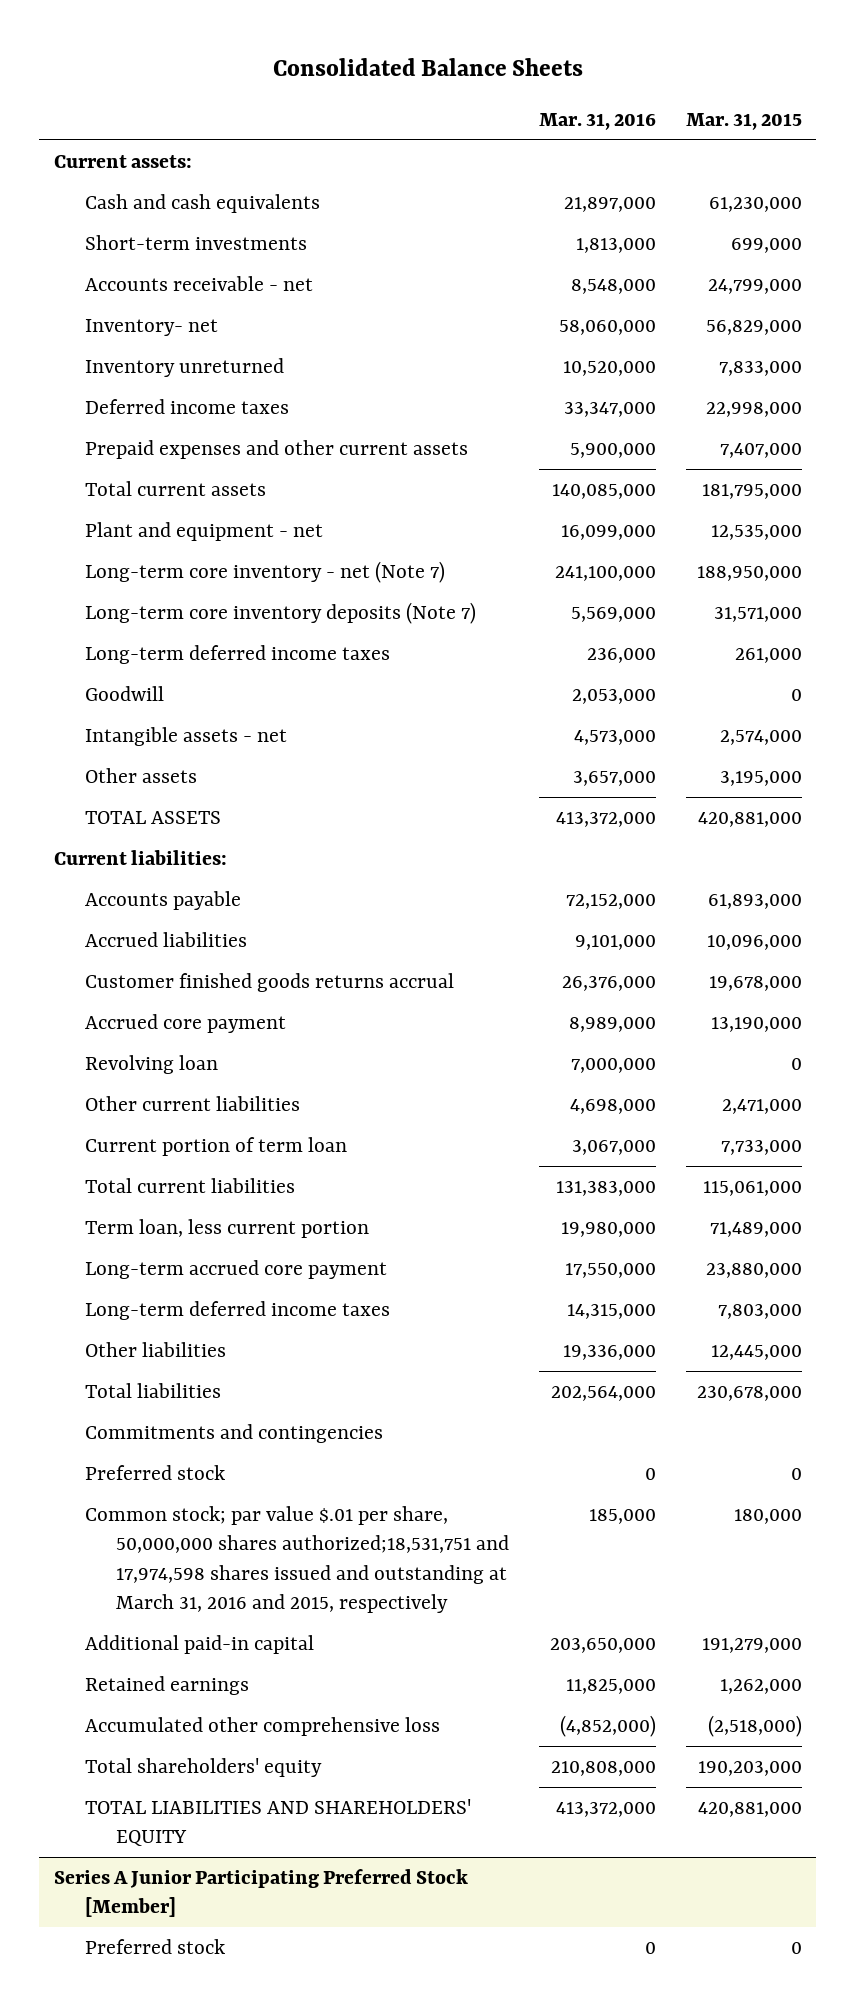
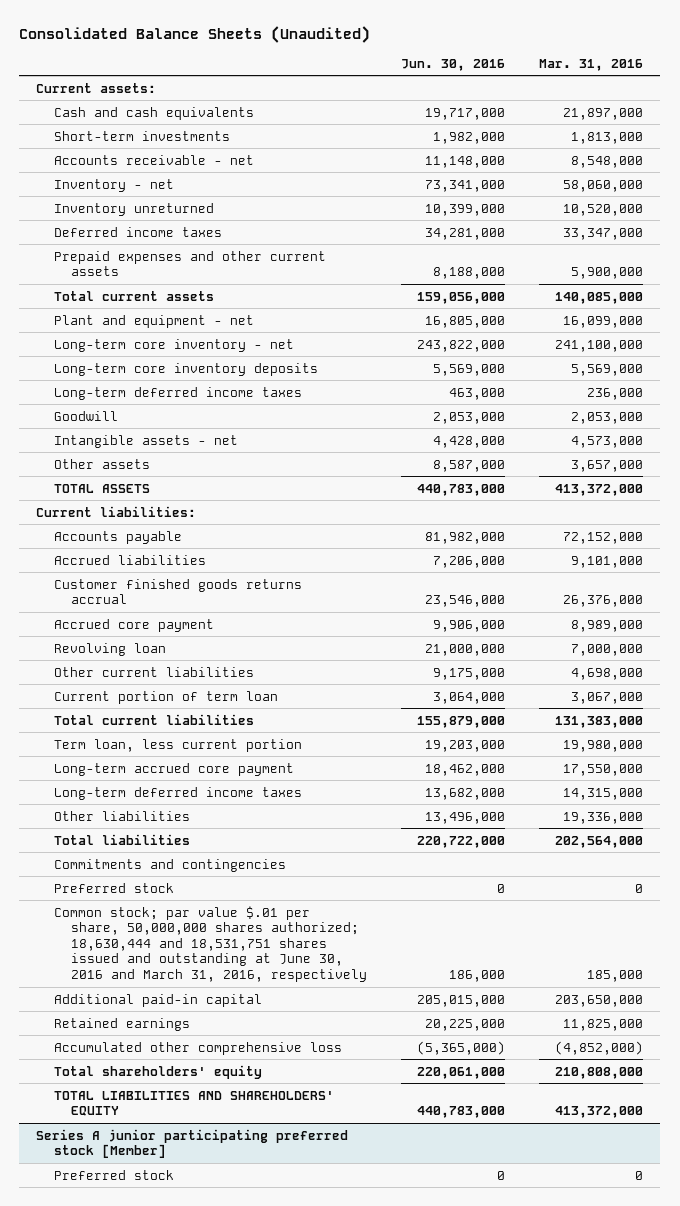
[272,57,583,76] Consolidated Balance Sheets -> [19,25,371,43] Consolidated Balance Sheets (Unaudited)
[685,112,802,130] Mar. 31, 2015 -> none
none -> [401,58,506,71] Jun. 30, 2016
[85,319,219,337] Inventory- net -> [53,178,174,192] Inventory - net
[85,561,446,584] Long-term core inventory - net (Note 7) -> [53,338,294,352] Long-term core inventory - net
[85,602,477,625] Long-term core inventory deposits (Note 7) -> [53,362,318,376] Long-term core inventory deposits
[85,1506,510,1613] Common stock; par value $.01 per share, 50,000,000 shares authorized;18,531,751 and 17,974,598 shares issued and outstanding at March 31, 2016 and 2015, respectively -> [53,905,368,982] Common stock; par value $.01 per share, 50,000,000 shares authorized; 18,630,444 and 18,531,751 shares issued and outstanding at June 30, 2016 and March 31, 2016, respectively
[54,1869,469,1918] Series A Junior Participating Preferred Stock [Member] -> [36,1128,349,1159] Series A junior participating preferred stock [Member]

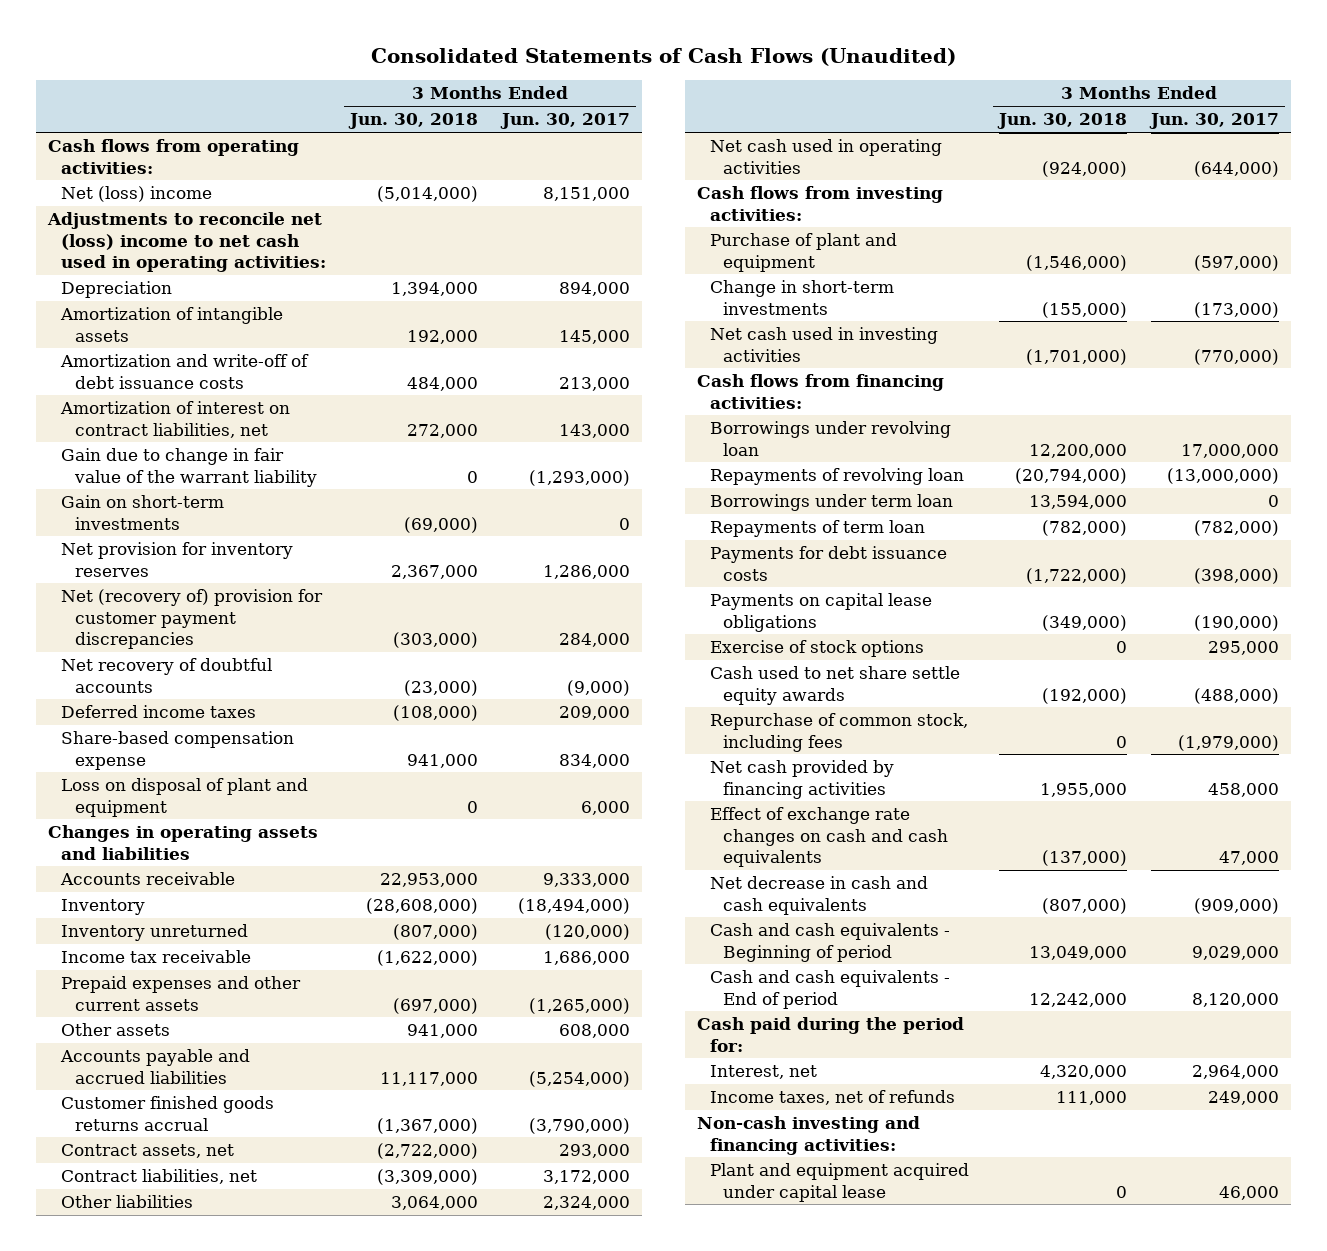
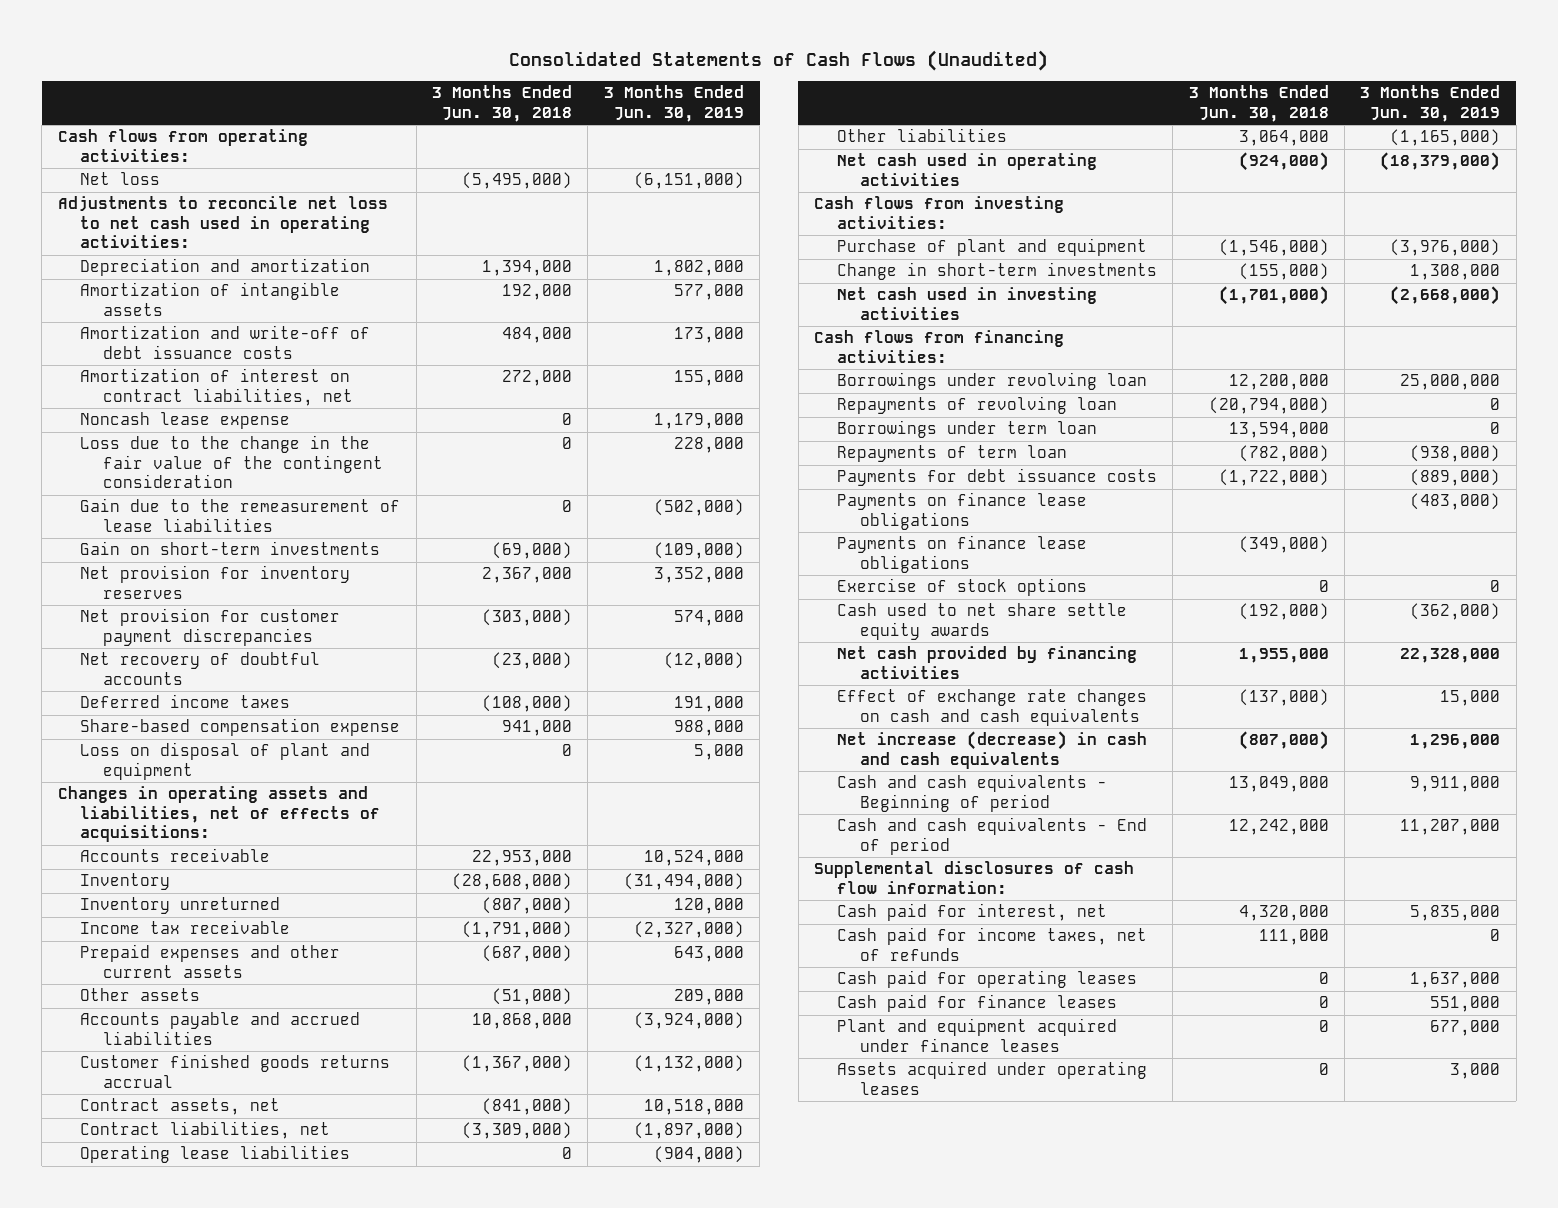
[500,113,631,130] Jun. 30, 2017 -> none
none -> [603,85,744,122] 3 Months Ended Jun. 30, 2019
[61,186,213,203] Net (loss) income -> [80,172,161,186] Net loss
[377,186,479,203] (5,014,000) -> [462,172,573,190] (5,495,000)
[47,212,327,272] Adjustments to reconcile net (loss) income to net cash used in operating activities: -> [57,196,388,249] Adjustments to reconcile net loss to net cash used in operating activities:
[61,281,173,299] Depreciation -> [80,258,371,277] Depreciation and amortization
none -> [80,412,291,430] Noncash lease expense
[61,448,317,487] Gain due to change in fair value of the warrant liability -> [80,435,384,489] Loss due to the change in the fair value of the contingent consideration
none -> [80,498,401,532] Gain due to the remeasurement of lease liabilities
[61,589,324,649] Net (recovery of) provision for customer payment discrepancies -> [80,608,341,646] Net provision for customer payment discrepancies
[48,825,319,860] Changes in operating assets and liabilities -> [57,786,381,843] Changes in operating assets and liabilities, net of effects of acquisitions:
[377,950,479,967] (1,622,000) -> [462,921,573,939] (1,791,000)
[393,997,479,1014] (697,000) -> [482,945,573,963] (687,000)
[407,1024,479,1039] 941,000 -> [492,988,573,1006] (51,000)
[380,1071,479,1086] 11,117,000 -> [472,1013,573,1030] 10,868,000
[377,1143,479,1160] (2,722,000) -> [482,1098,573,1116] (841,000)
none -> [80,1145,351,1164] Operating lease liabilities
none -> [837,492,1088,530] Payments on finance lease obligations
[710,593,933,632] Payments on capital lease obligations -> [837,535,1088,573] Payments on finance lease obligations
[710,713,969,752] Repurchase of common stock, including fees -> none
[710,876,929,915] Net decrease in cash and cash equivalents -> [837,731,1148,769] Net increase (decrease) in cash and cash equivalents
[697,1017,965,1052] Cash paid during the period for: -> none
[697,1116,921,1155] Non-cash investing and financing activities: -> none
none -> [814,861,1135,894] Supplemental disclosures of cash flow information:
[710,1065,818,1080] Interest, net -> [837,903,1108,922] Cash paid for interest, net
[710,1090,956,1106] Income taxes, net of refunds -> [837,927,1148,961] Cash paid for income taxes, net of refunds
none -> [837,970,1138,989] Cash paid for operating leases
none -> [837,994,1118,1013] Cash paid for finance leases
[710,1163,970,1202] Plant and equipment acquired under capital lease -> [837,1018,1118,1052] Plant and equipment acquired under finance leases
none -> [837,1061,1148,1095] Assets acquired under operating leases

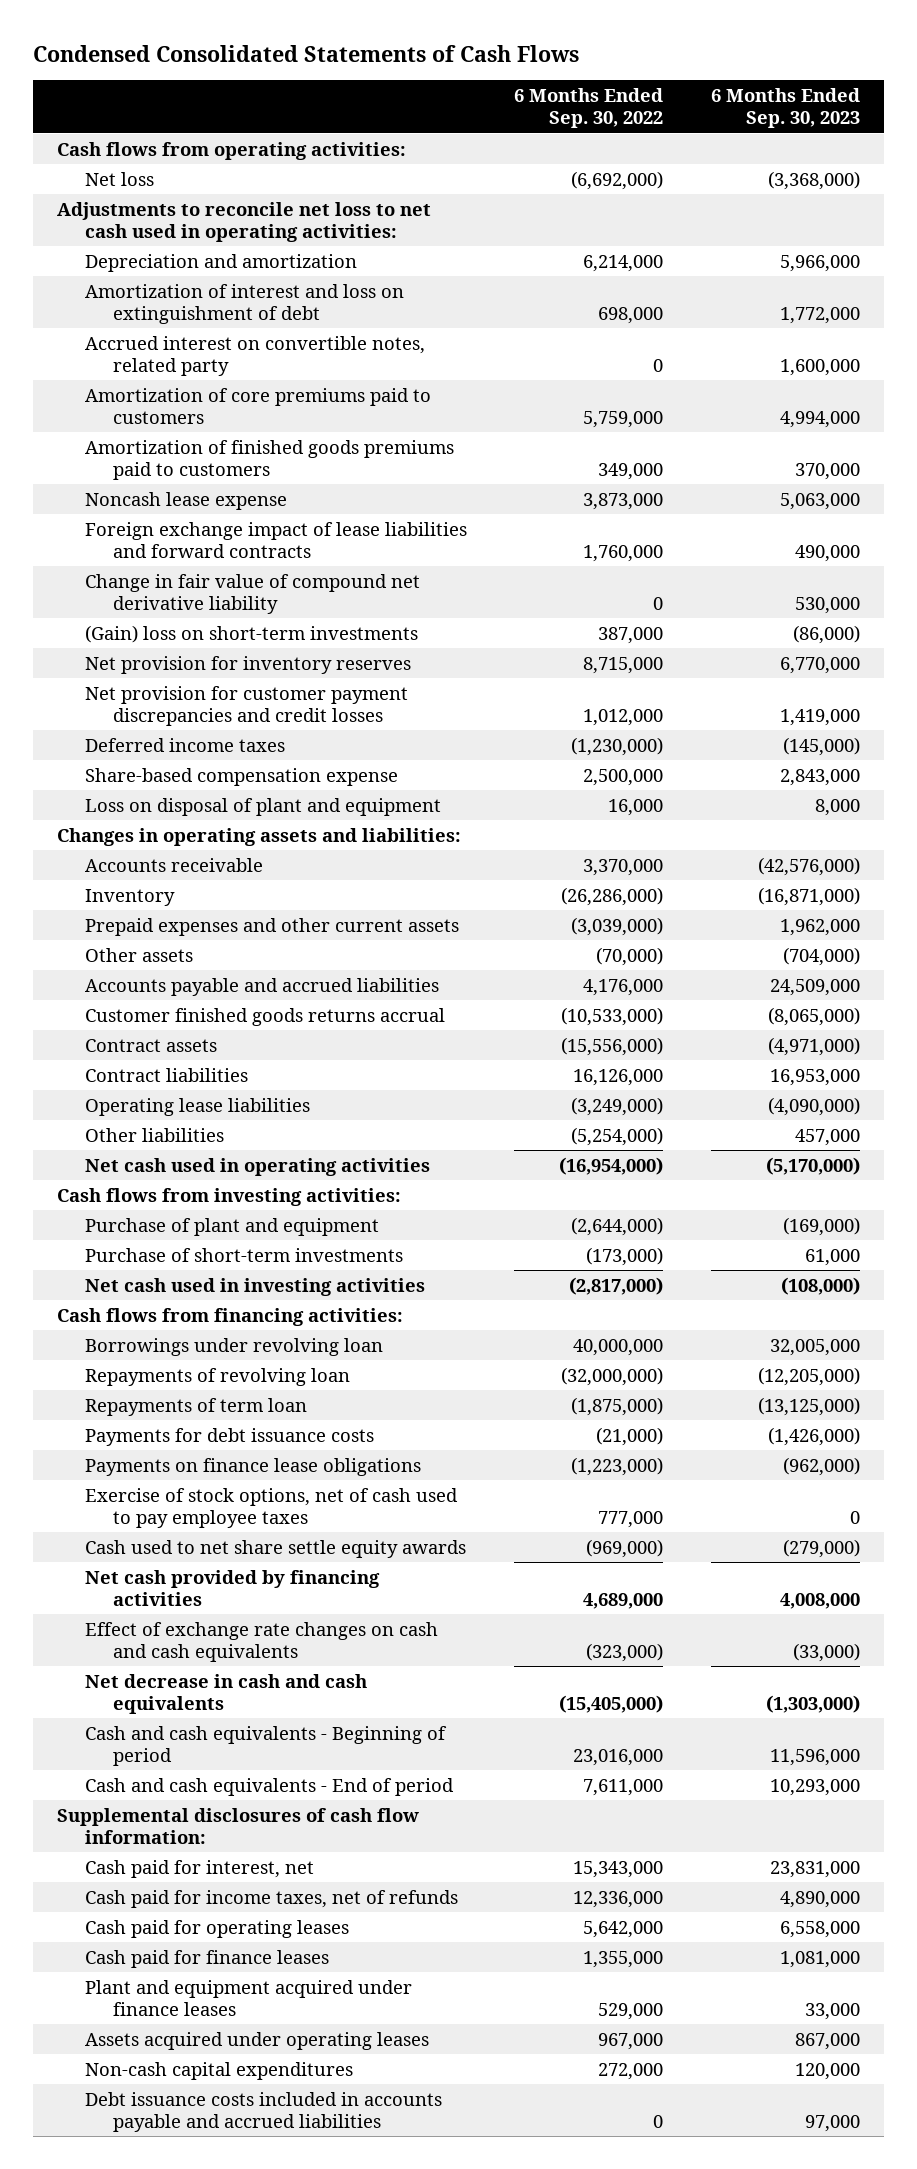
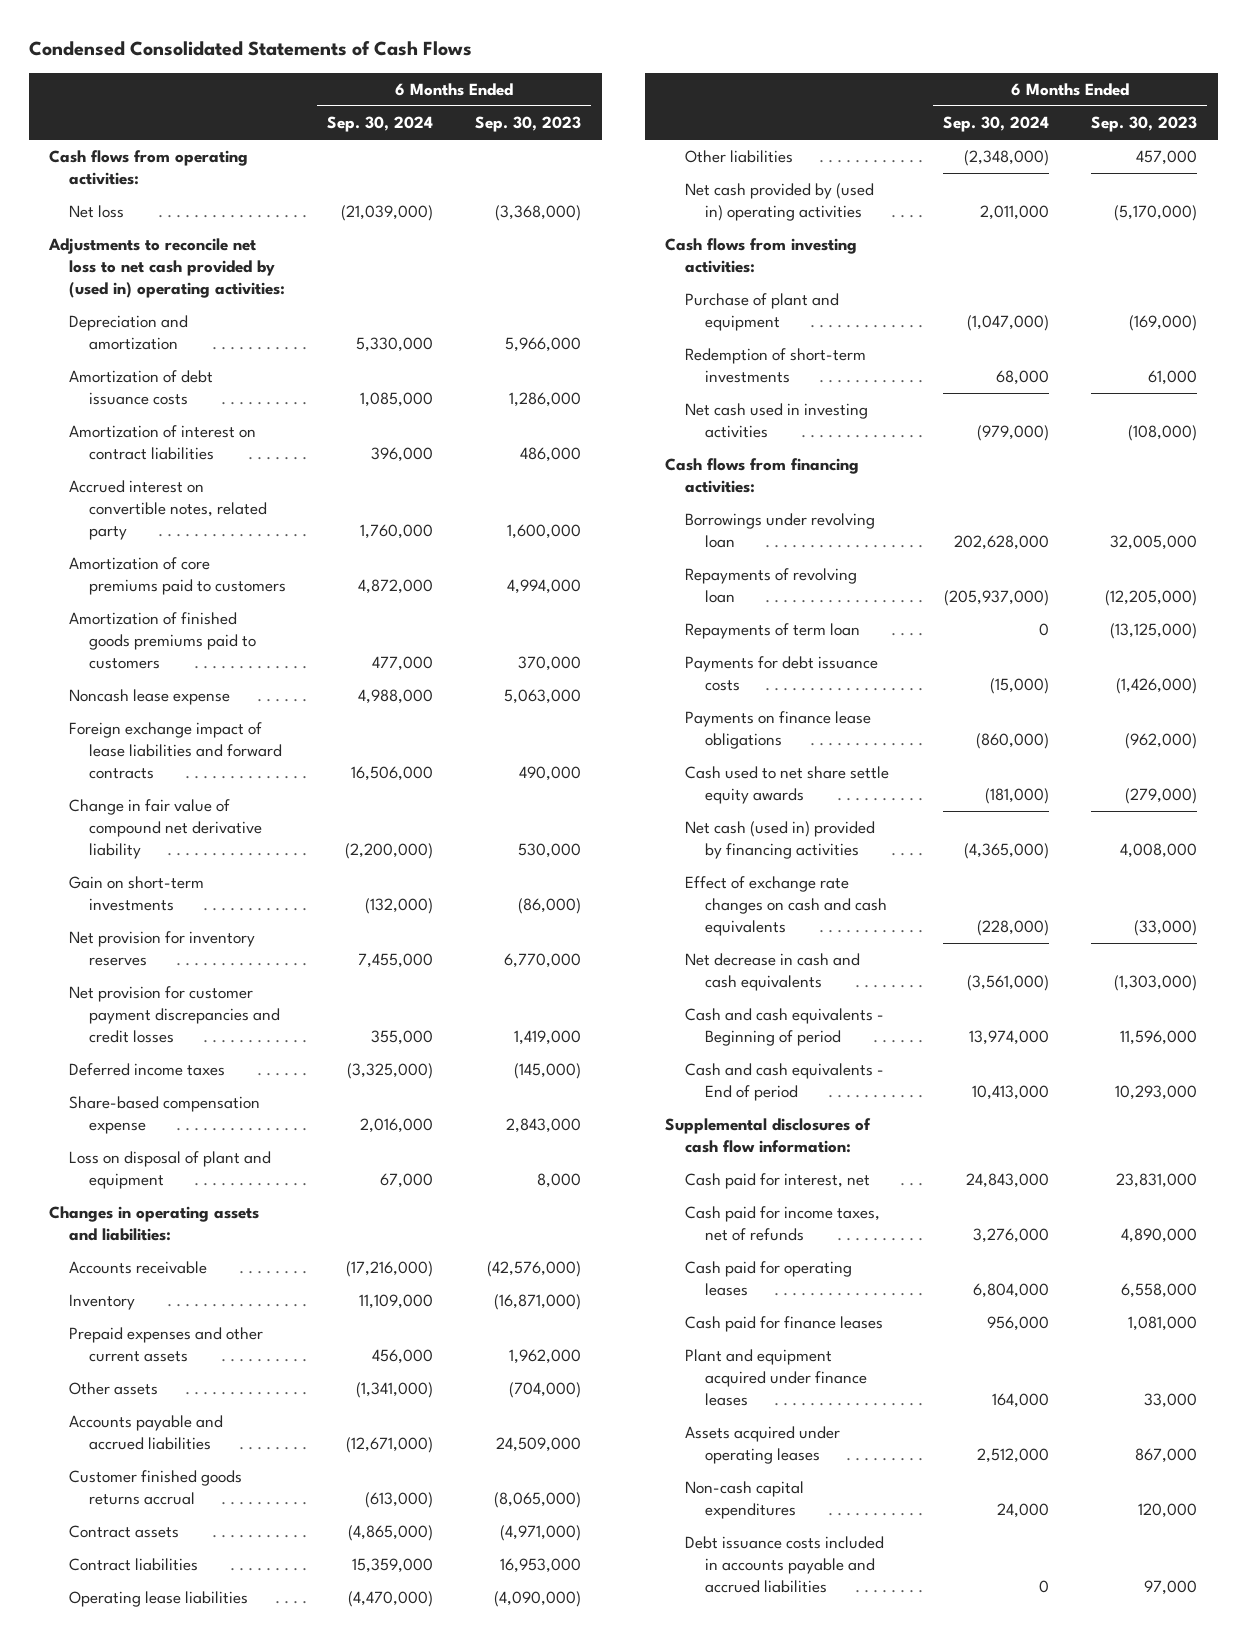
[514,88,664,129] 6 Months Ended Sep. 30, 2022 -> none
none -> [327,116,434,133] Sep. 30, 2024
[56,201,431,242] Adjustments to reconcile net loss to net cash used in operating activities: -> [48,238,286,299] Adjustments to reconcile net loss to net cash provided by (used in) operating activities:
[84,283,404,324] Amortization of interest and loss on extinguishment of debt -> none
none -> [69,370,214,406] Amortization of debt issuance costs
none -> [69,425,257,461] Amortization of interest on contract liabilities
[84,624,418,643] (Gain) loss on short-term investments -> [69,876,205,912] Gain on short-term investments
[84,1157,430,1176] Net cash used in operating activities -> [685,183,875,222] Net cash provided by (used in) operating activities
[84,1247,403,1262] Purchase of short-term investments -> [685,348,867,384] Redemption of short-term investments
[84,1487,458,1528] Exercise of stock options, net of cash used to pay employee taxes -> none
[84,1569,380,1606] Net cash provided by financing activities -> [685,821,876,860] Net cash (used in) provided by financing activities

